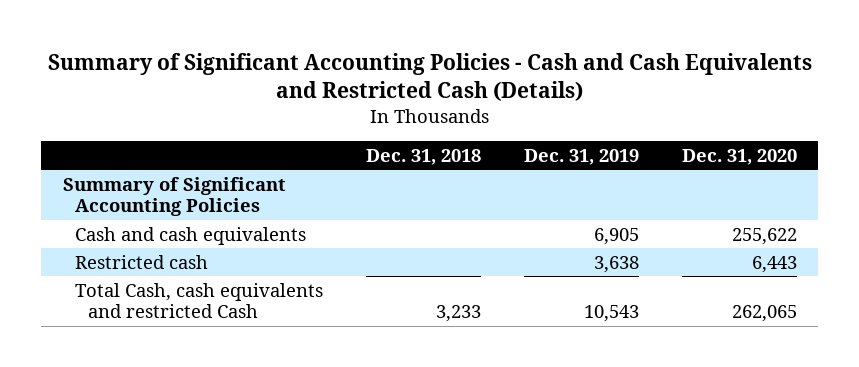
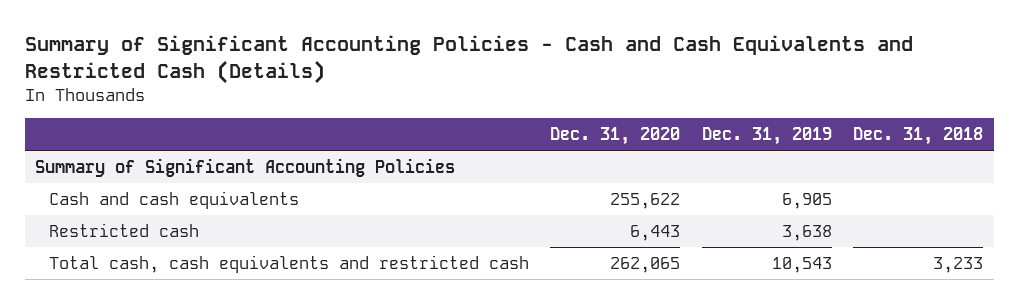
[75,282,324,319] Total Cash, cash equivalents and restricted Cash -> [48,255,529,274] Total cash, cash equivalents and restricted cash

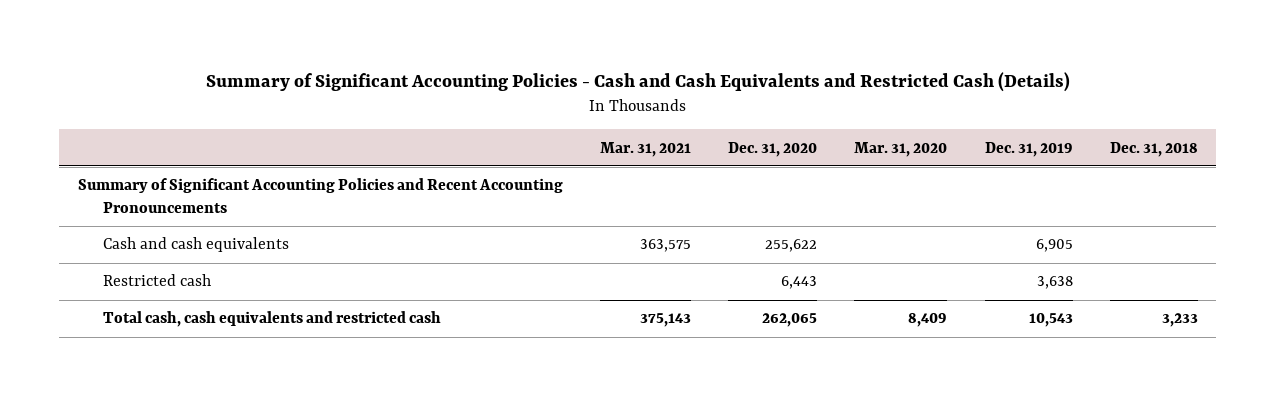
none -> [600,141,692,157] Mar. 31, 2021
none -> [854,141,948,157] Mar. 31, 2020
[35,158,456,178] Summary of Significant Accounting Policies -> [77,178,563,214] Summary of Significant Accounting Policies and Recent Accounting Pronouncements

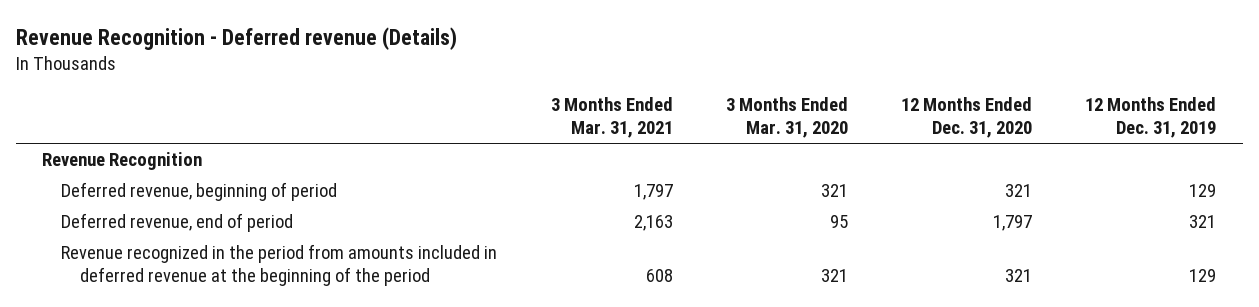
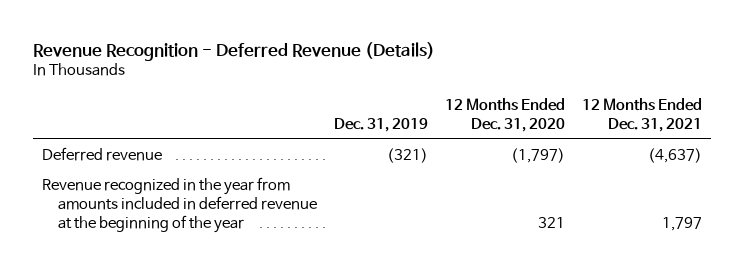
[15,26,457,50] Revenue Recognition - Deferred revenue (Details) -> [33,41,436,61] Revenue Recognition - Deferred Revenue (Details)
[550,97,673,139] 3 Months Ended Mar. 31, 2021 -> none
[725,97,848,139] 3 Months Ended Mar. 31, 2020 -> none
[1085,97,1217,139] 12 Months Ended Dec. 31, 2019 -> none
none -> [334,117,429,132] Dec. 31, 2019
none -> [582,98,703,132] 12 Months Ended Dec. 31, 2021
[42,152,203,171] Revenue Recognition -> none
[61,213,294,233] Deferred revenue, end of period -> none
[61,182,338,202] Deferred revenue, beginning of period -> [41,147,162,162] Deferred revenue
[1004,184,1032,198] 321 -> [511,148,566,164] (1,797)
[61,244,498,287] Revenue recognized in the period from amounts included in deferred revenue at the beginning of the period -> [41,177,318,233] Revenue recognized in the year from amounts included in deferred revenue at the beginning of the year

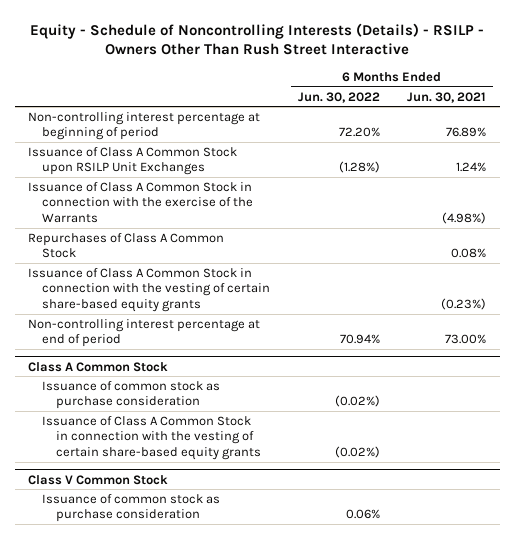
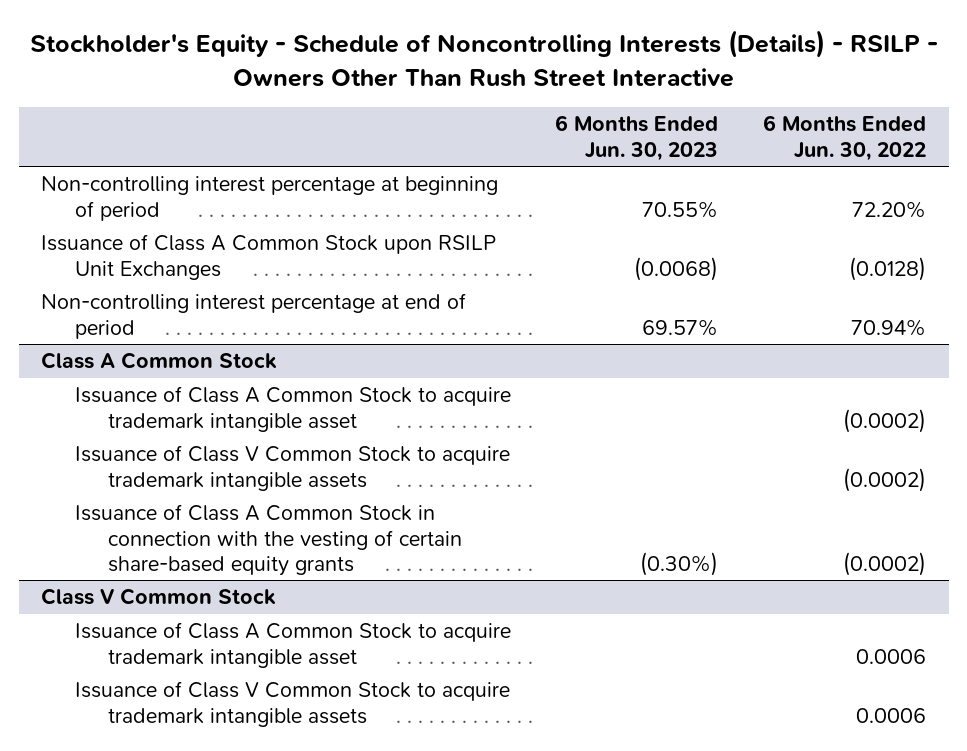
[30,22,485,56] Equity - Schedule of Noncontrolling Interests (Details) - RSILP - Owners Other Than Rush Street Interactive -> [29,30,938,87] Stockholder's Equity - Schedule of Noncontrolling Interests (Details) - RSILP - Owners Other Than Rush Street Interactive
[407,91,487,103] Jun. 30, 2021 -> none
none -> [555,115,719,161] 6 Months Ended Jun. 30, 2023
[28,181,254,223] Issuance of Class A Common Stock in connection with the exercise of the Warrants -> none
[28,232,225,259] Repurchases of Class A Common Stock -> none
[28,267,271,312] Issuance of Class A Common Stock in connection with the vesting of certain share-based equity grants -> none
[338,161,380,174] (1.28%) -> [849,256,927,281] (0.0128)
[42,380,221,410] Issuance of common stock as purchase consideration -> [74,386,511,432] Issuance of Class A Common Stock to acquire trademark intangible asset
[334,395,380,408] (0.02%) -> [843,408,927,433] (0.0002)
none -> [74,445,510,491] Issuance of Class V Common Stock to acquire trademark intangible assets
[334,445,380,458] (0.02%) -> [843,551,927,576] (0.0002)
[42,493,221,523] Issuance of common stock as purchase consideration -> [74,622,511,668] Issuance of Class A Common Stock to acquire trademark intangible asset
[345,509,380,520] 0.06% -> [856,648,927,664] 0.0006
none -> [74,681,510,727] Issuance of Class V Common Stock to acquire trademark intangible assets

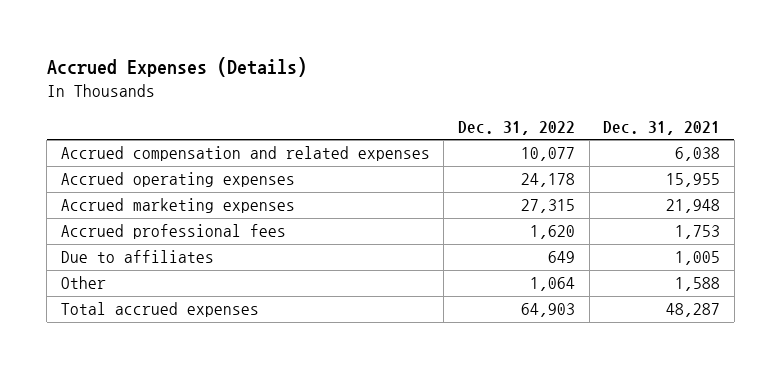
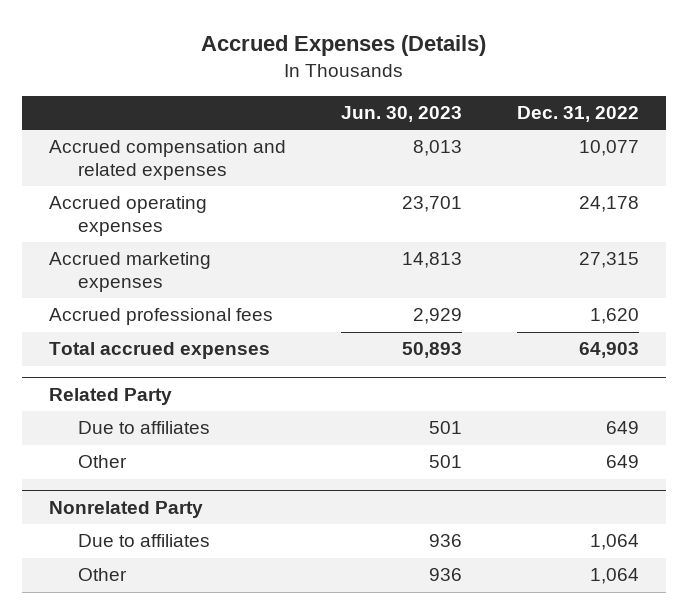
[603,120,721,135] Dec. 31, 2021 -> none
none -> [341,106,463,123] Jun. 30, 2023
[60,302,259,318] Total accrued expenses -> [49,342,271,360] Total accrued expenses
none -> [49,387,173,405] Related Party
none -> [78,455,128,469] Other
none -> [49,500,204,518] Nonrelated Party
none -> [78,534,211,548] Due to affiliates

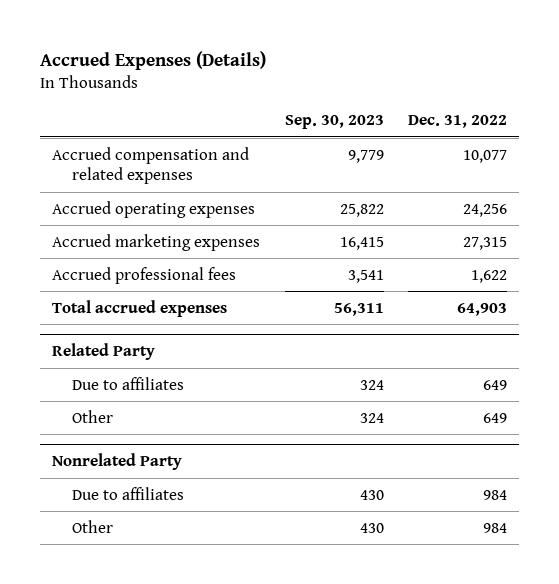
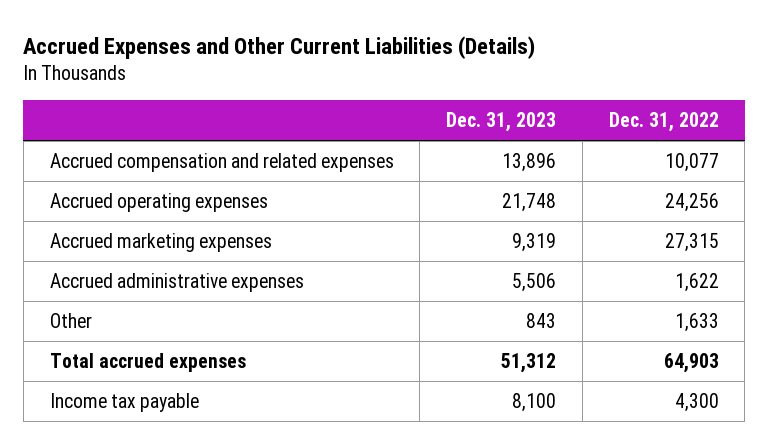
[40,50,267,70] Accrued Expenses (Details) -> [23,35,536,59] Accrued Expenses and Other Current Liabilities (Details)
[284,115,384,130] Sep. 30, 2023 -> none
none -> [446,112,557,133] Dec. 31, 2023
[52,266,237,284] Accrued professional fees -> [49,273,304,293] Accrued administrative expenses
none -> [49,313,92,329] Other
[52,343,156,361] Related Party -> none
[71,376,184,390] Due to affiliates -> none
[71,409,113,423] Other -> none
[52,453,183,471] Nonrelated Party -> none
[71,486,184,500] Due to affiliates -> none
[71,519,113,533] Other -> none
none -> [49,393,199,413] Income tax payable

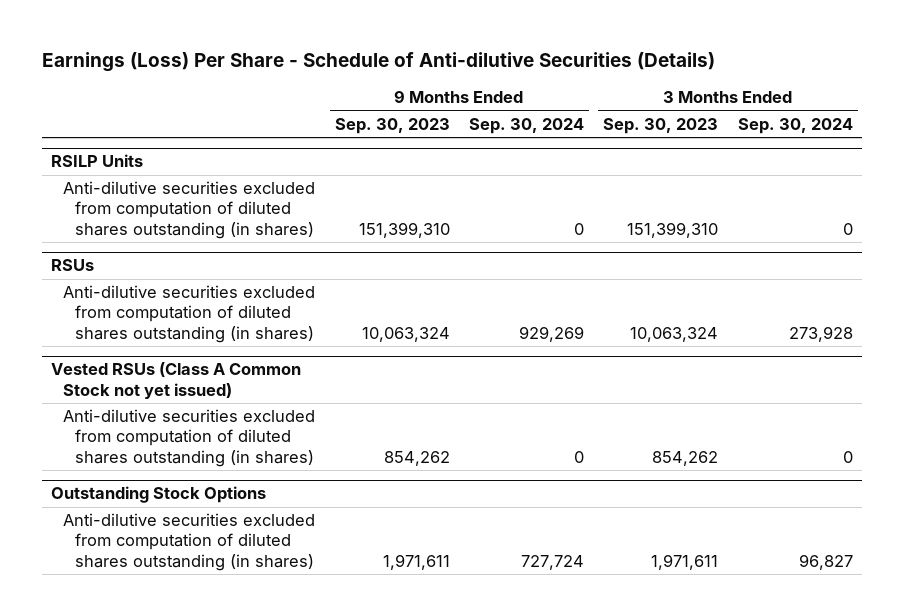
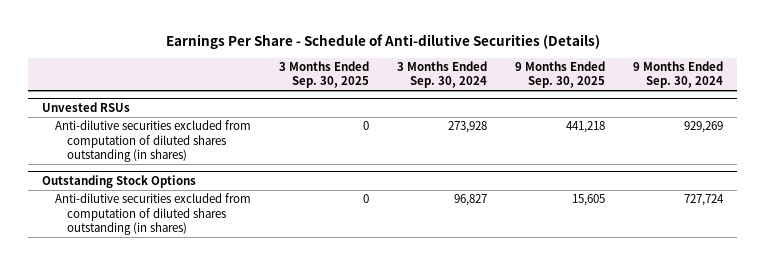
[41,52,715,73] Earnings (Loss) Per Share - Schedule of Anti-dilutive Securities (Details) -> [165,34,600,50] Earnings Per Share - Schedule of Anti-dilutive Securities (Details)
[334,117,450,134] Sep. 30, 2023 -> none
[603,117,719,134] Sep. 30, 2023 -> none
none -> [278,61,369,89] 3 Months Ended Sep. 30, 2025
none -> [514,61,605,89] 9 Months Ended Sep. 30, 2025
[51,154,144,168] RSILP Units -> none
[63,181,316,239] Anti-dilutive securities excluded from computation of diluted shares outstanding (in shares) -> none
[51,259,95,272] RSUs -> [42,101,131,112] Unvested RSUs
[51,362,302,399] Vested RSUs (Class A Common Stock not yet issued) -> none
[63,409,316,467] Anti-dilutive securities excluded from computation of diluted shares outstanding (in shares) -> none

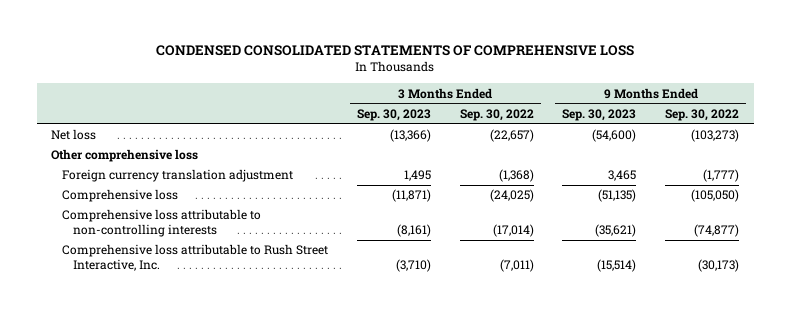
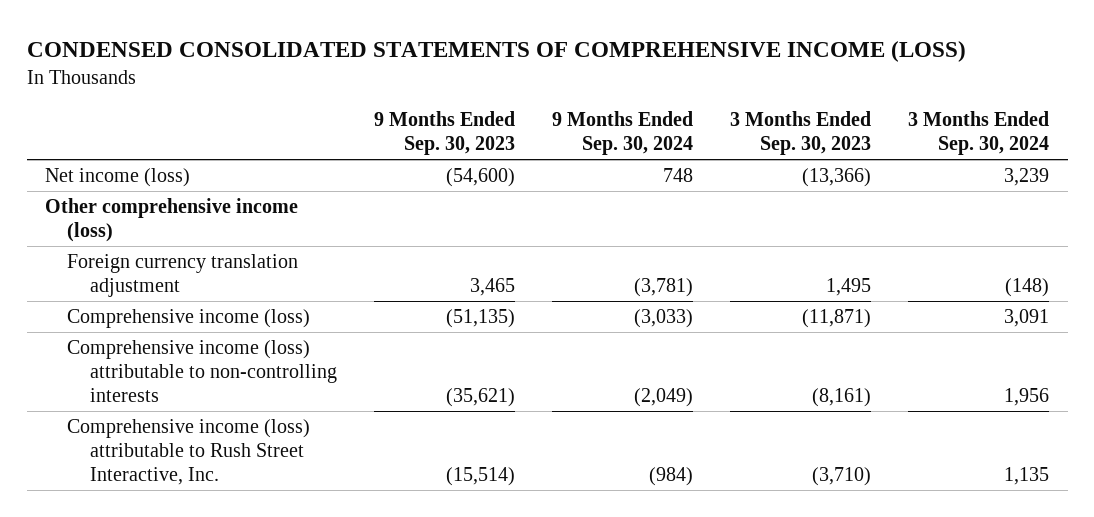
[156,45,635,57] CONDENSED CONSOLIDATED STATEMENTS OF COMPREHENSIVE LOSS -> [26,41,966,63] CONDENSED CONSOLIDATED STATEMENTS OF COMPREHENSIVE INCOME (LOSS)
[459,108,534,121] Sep. 30, 2022 -> none
[665,108,740,121] Sep. 30, 2022 -> none
none -> [551,111,693,155] 9 Months Ended Sep. 30, 2024
none -> [908,111,1050,155] 3 Months Ended Sep. 30, 2024
[51,129,97,141] Net loss -> [45,168,191,188] Net income (loss)
[51,149,199,163] Other comprehensive loss -> [45,198,299,243] Other comprehensive income (loss)
[61,189,178,203] Comprehensive loss -> [67,309,311,329] Comprehensive income (loss)
[61,209,261,238] Comprehensive loss attributable to non-controlling interests -> [67,340,337,402] Comprehensive income (loss) attributable to non-controlling interests
[61,244,328,272] Comprehensive loss attributable to Rush Street Interactive, Inc. -> [67,419,311,485] Comprehensive income (loss) attributable to Rush Street Interactive, Inc.

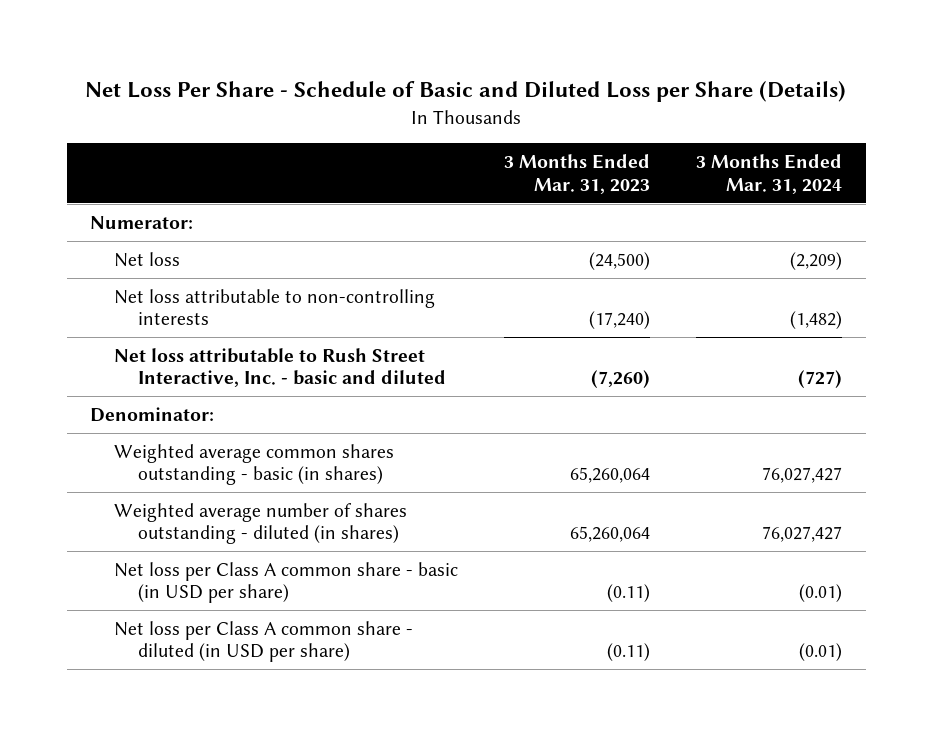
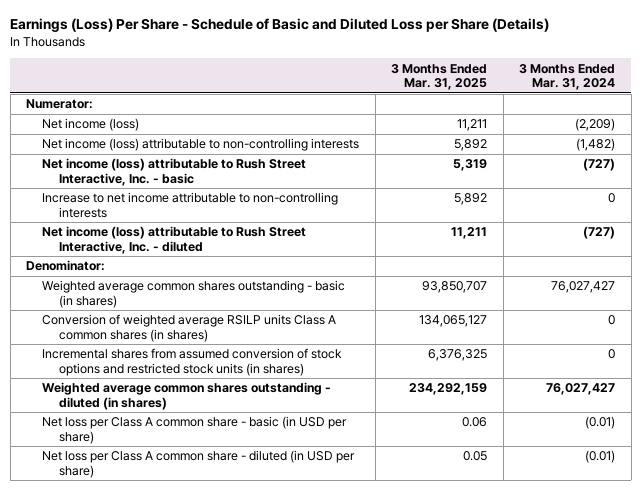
[85,81,847,103] Net Loss Per Share - Schedule of Basic and Diluted Loss per Share (Details) -> [10,18,550,33] Earnings (Loss) Per Share - Schedule of Basic and Diluted Loss per Share (Details)
[504,153,651,194] 3 Months Ended Mar. 31, 2023 -> none
none -> [391,63,488,91] 3 Months Ended Mar. 31, 2025
[113,251,180,267] Net loss -> [42,118,140,132] Net income (loss)
[113,288,435,326] Net loss attributable to non-controlling interests -> [42,138,360,152] Net income (loss) attributable to non-controlling interests
[113,347,446,388] Net loss attributable to Rush Street Interactive, Inc. - basic and diluted -> [42,158,307,186] Net income (loss) attributable to Rush Street Interactive, Inc. - basic
none -> [42,192,339,218] Increase to net income attributable to non-controlling interests
none -> [42,226,307,254] Net income (loss) attributable to Rush Street Interactive, Inc. - diluted
none -> [42,314,337,342] Conversion of weighted average RSILP units Class A common shares (in shares)
none -> [42,348,343,376] Incremental shares from assumed conversion of stock options and restricted stock units (in shares)
[113,502,407,545] Weighted average number of shares outstanding - diluted (in shares) -> [42,382,332,410] Weighted average common shares outstanding - diluted (in shares)

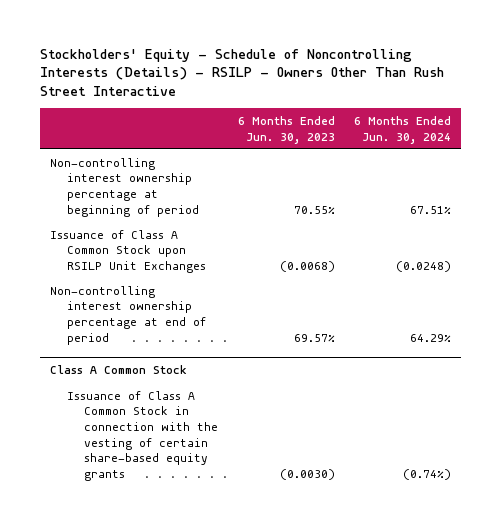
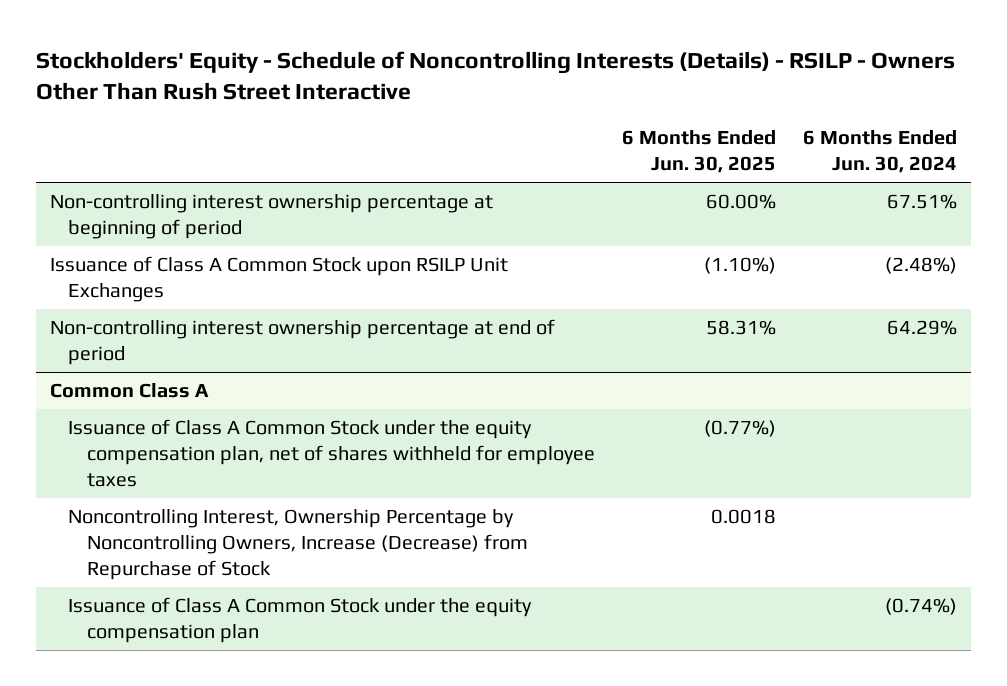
[237,115,335,144] 6 Months Ended Jun. 30, 2023 -> none
none -> [622,130,777,174] 6 Months Ended Jun. 30, 2025
[396,260,452,272] (0.0248) -> [885,257,958,275] (2.48%)
[49,365,187,375] Class A Common Stock -> [49,383,209,399] Common Class A
none -> [68,419,596,487] Issuance of Class A Common Stock under the equity compensation plan, net of shares withheld for employee taxes
none -> [68,509,529,580] Noncontrolling Interest, Ownership Percentage by Noncontrolling Owners, Increase (Decrease) from Repurchase of Stock
[66,390,218,481] Issuance of Class A Common Stock in connection with the vesting of certain share-based equity grants -> [68,597,533,643] Issuance of Class A Common Stock under the equity compensation plan

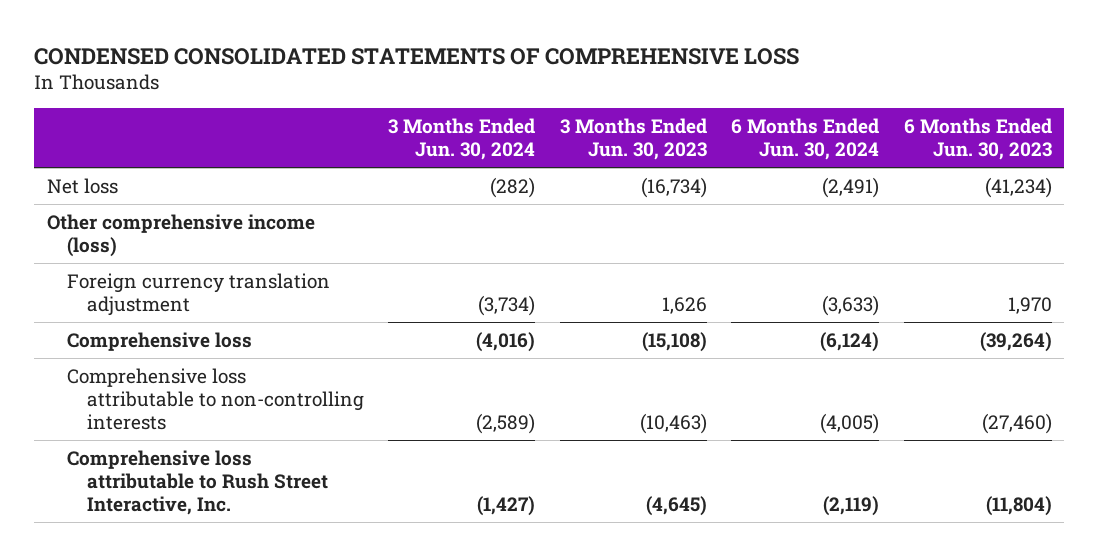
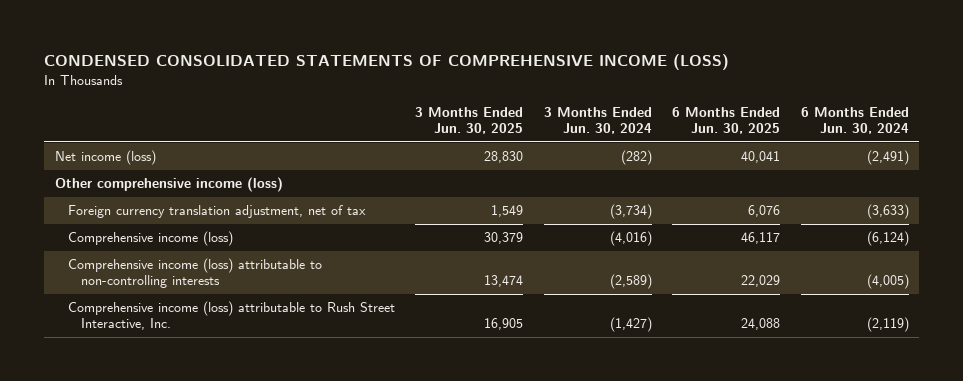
[34,47,800,65] CONDENSED CONSOLIDATED STATEMENTS OF COMPREHENSIVE LOSS -> [44,54,730,71] CONDENSED CONSOLIDATED STATEMENTS OF COMPREHENSIVE INCOME (LOSS)
[559,118,707,161] 3 Months Ended Jun. 30, 2023 -> none
[903,118,1052,161] 6 Months Ended Jun. 30, 2023 -> none
none -> [415,107,524,135] 3 Months Ended Jun. 30, 2025
none -> [672,107,781,135] 6 Months Ended Jun. 30, 2025
[46,177,118,194] Net loss -> [54,150,156,166] Net income (loss)
[66,272,330,316] Foreign currency translation adjustment -> [67,205,366,219] Foreign currency translation adjustment, net of tax
[66,331,252,351] Comprehensive loss -> [67,231,233,247] Comprehensive income (loss)
[66,367,365,430] Comprehensive loss attributable to non-controlling interests -> [67,258,322,289] Comprehensive income (loss) attributable to non-controlling interests
[66,449,329,515] Comprehensive loss attributable to Rush Street Interactive, Inc. -> [67,301,395,331] Comprehensive income (loss) attributable to Rush Street Interactive, Inc.

